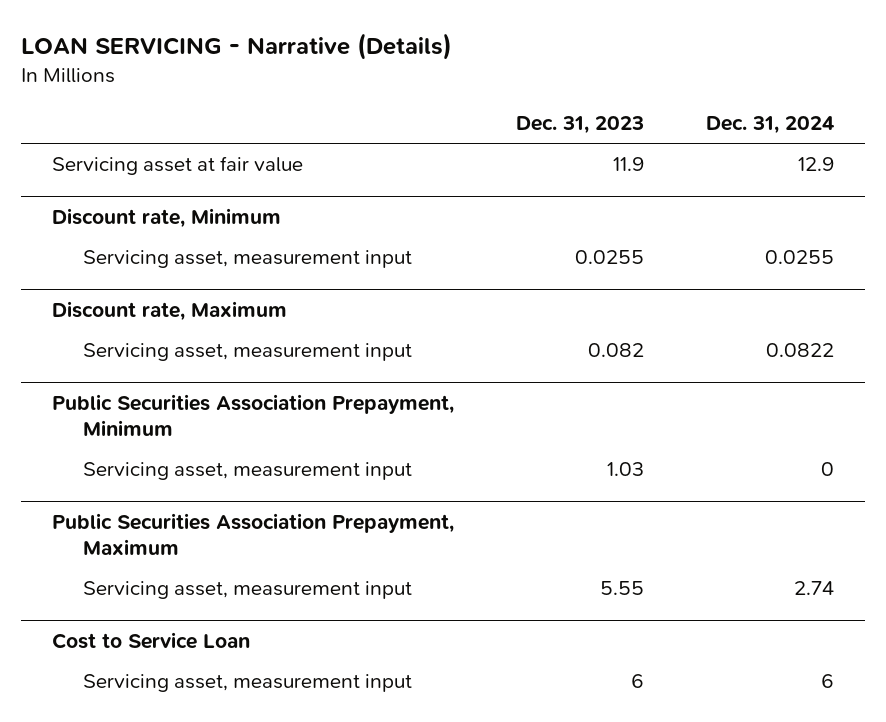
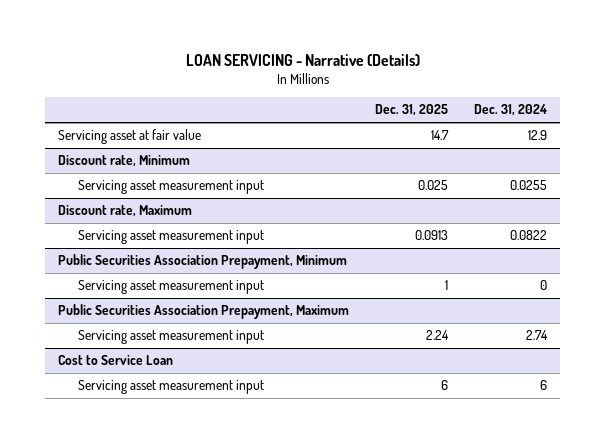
[516,116,645,135] Dec. 31, 2023 -> none
none -> [375,104,449,117] Dec. 31, 2025
[82,250,412,269] Servicing asset, measurement input -> [77,180,264,195] Servicing asset measurement input
[82,343,412,362] Servicing asset, measurement input -> [77,230,264,245] Servicing asset measurement input
[82,462,412,481] Servicing asset, measurement input -> [77,280,264,295] Servicing asset measurement input
[82,581,412,600] Servicing asset, measurement input -> [77,330,264,345] Servicing asset measurement input
[82,674,412,693] Servicing asset, measurement input -> [77,380,264,395] Servicing asset measurement input

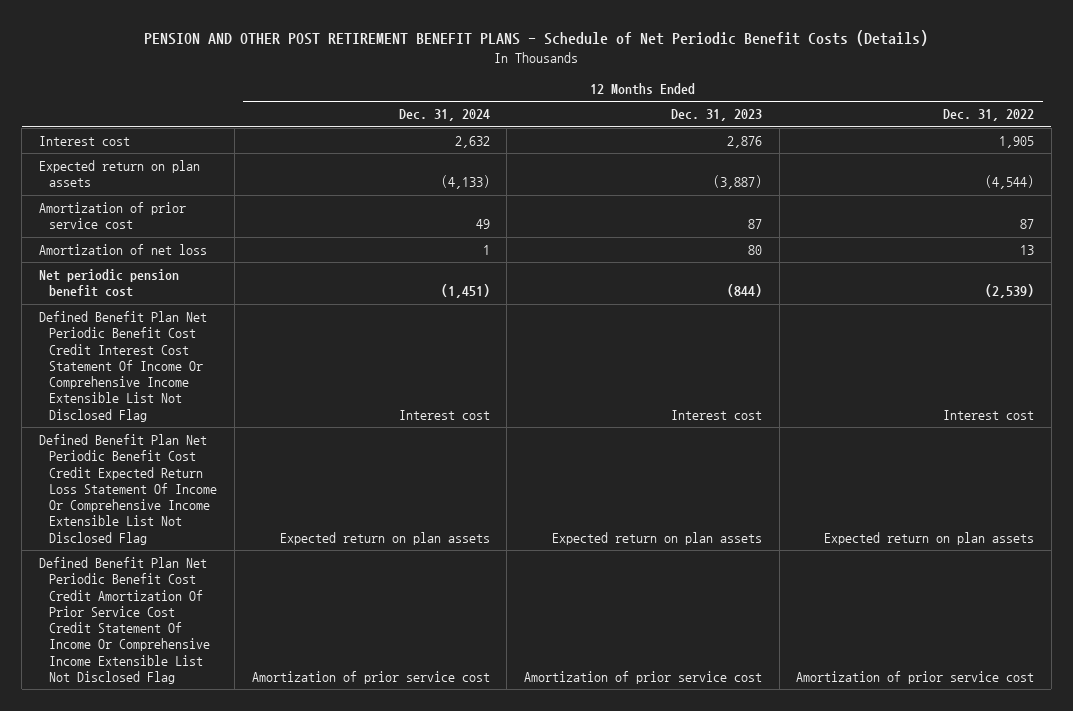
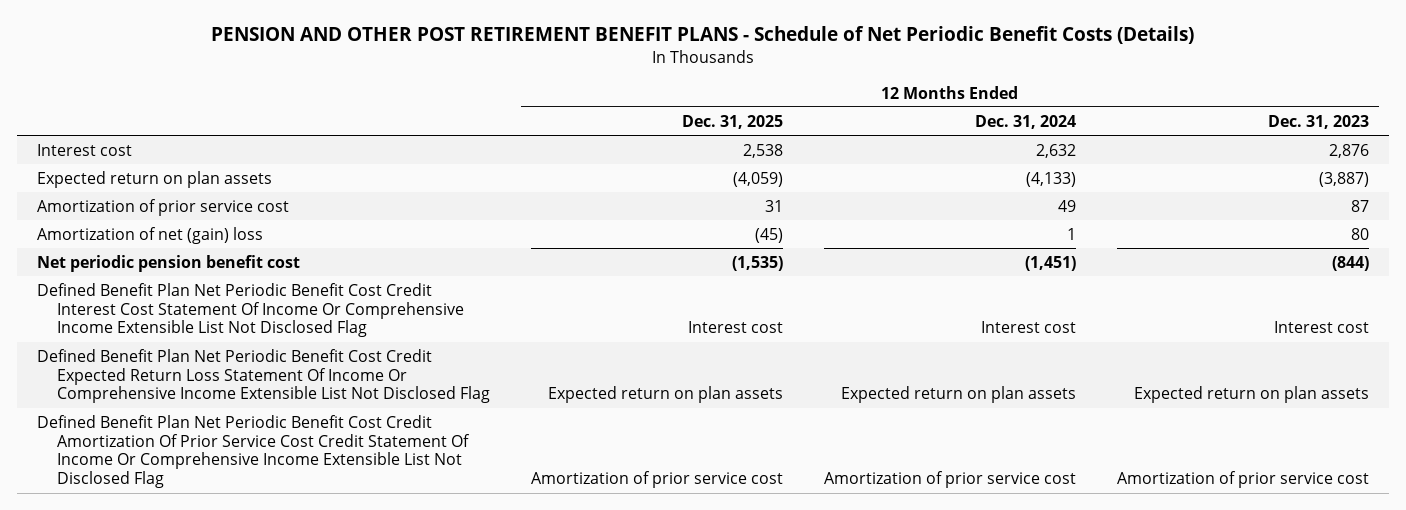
[943,109,1035,122] Dec. 31, 2022 -> none
none -> [682,114,784,129] Dec. 31, 2025
[38,244,207,256] Amortization of net loss -> [37,226,264,244] Amortization of net (gain) loss

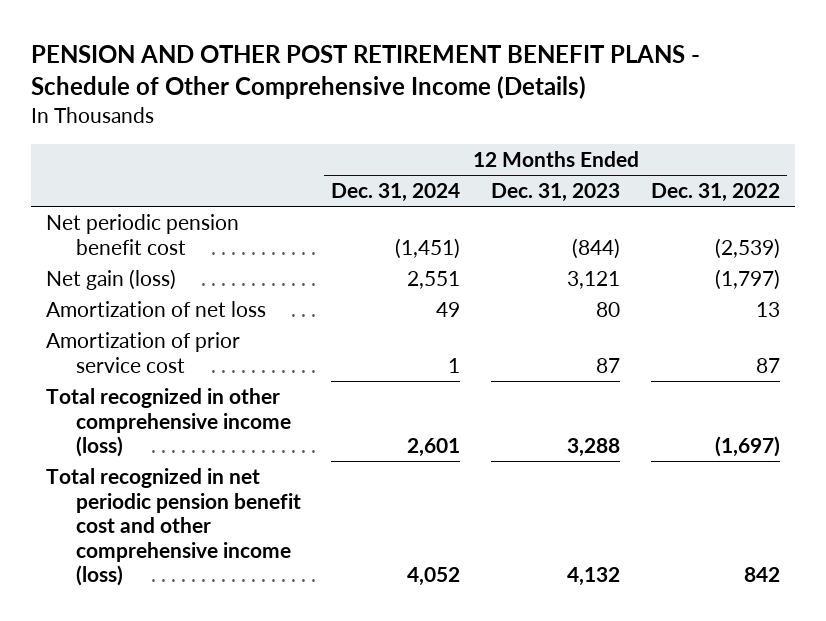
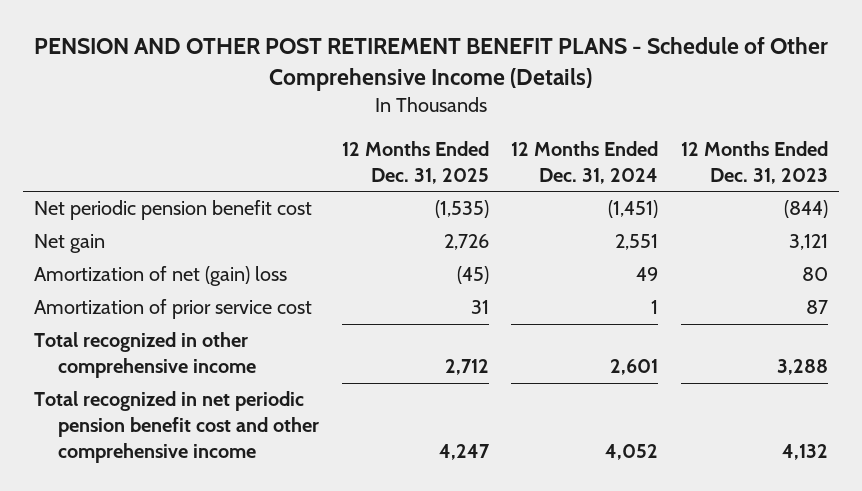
[650,183,780,203] Dec. 31, 2022 -> none
none -> [341,140,489,184] 12 Months Ended Dec. 31, 2025
[46,269,177,291] Net gain (loss) -> [33,234,105,254] Net gain
[46,301,267,318] Amortization of net loss -> [33,266,287,287] Amortization of net (gain) loss
[46,388,291,458] Total recognized in other comprehensive income (loss) -> [33,332,257,379] Total recognized in other comprehensive income
[46,468,301,587] Total recognized in net periodic pension benefit cost and other comprehensive income (loss) -> [33,391,320,464] Total recognized in net periodic pension benefit cost and other comprehensive income

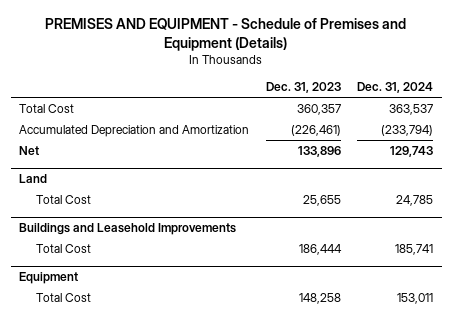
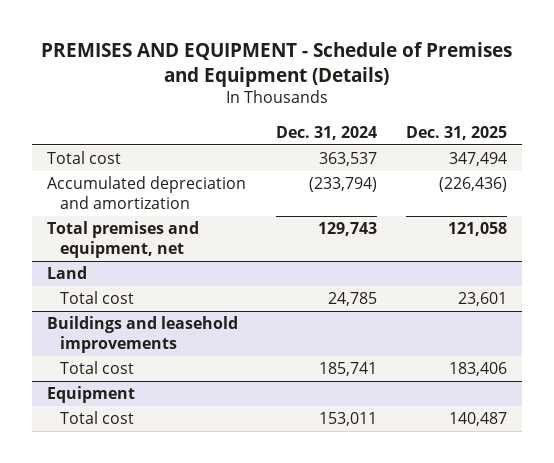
[265,82,341,94] Dec. 31, 2023 -> none
none -> [406,125,508,140] Dec. 31, 2025
[19,103,75,113] Total Cost -> [46,151,121,165] Total cost
[19,124,250,137] Accumulated Depreciation and Amortization -> [46,176,246,209] Accumulated depreciation and amortization
[19,145,40,155] Net -> [46,221,199,258] Total premises and equipment, net
[36,194,92,204] Total Cost -> [59,291,134,305] Total cost
[19,222,237,235] Buildings and Leasehold Improvements -> [46,316,238,353] Buildings and leasehold improvements
[36,243,92,253] Total Cost -> [59,361,134,375] Total cost
[36,292,92,302] Total Cost -> [59,411,134,425] Total cost

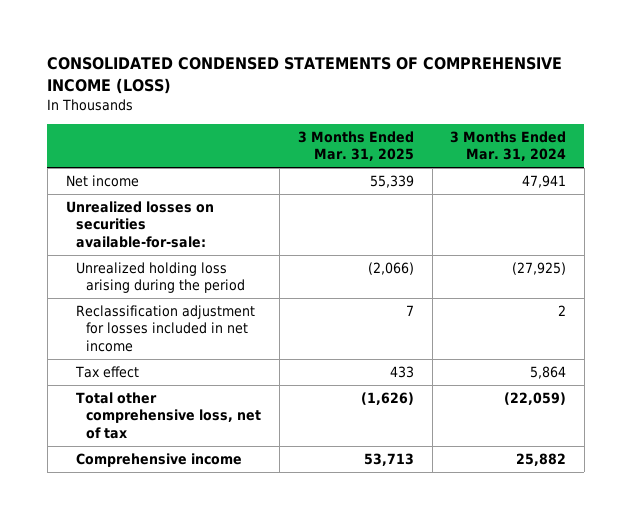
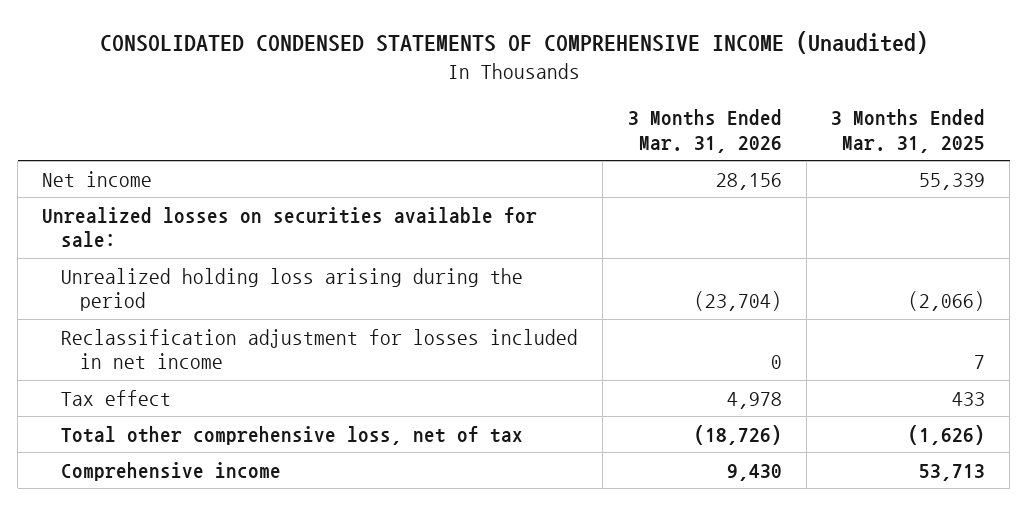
[47,57,563,94] CONSOLIDATED CONDENSED STATEMENTS OF COMPREHENSIVE INCOME (LOSS) -> [99,31,928,55] CONSOLIDATED CONDENSED STATEMENTS OF COMPREHENSIVE INCOME (Unaudited)
[450,130,567,162] 3 Months Ended Mar. 31, 2024 -> none
none -> [627,109,782,153] 3 Months Ended Mar. 31, 2026
[65,201,214,248] Unrealized losses on securities available-for-sale: -> [42,206,538,248] Unrealized losses on securities available for sale:

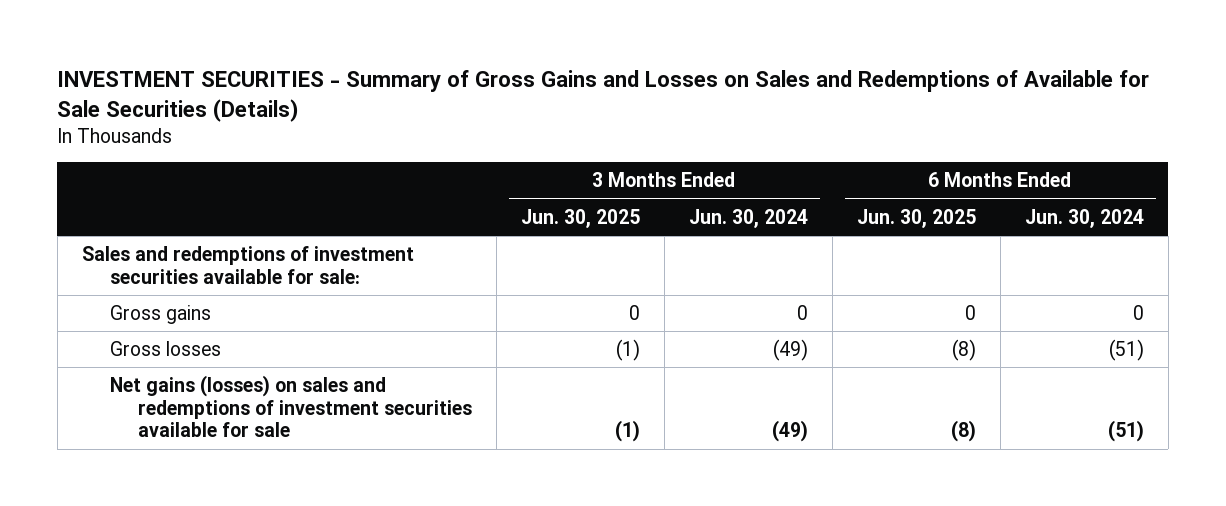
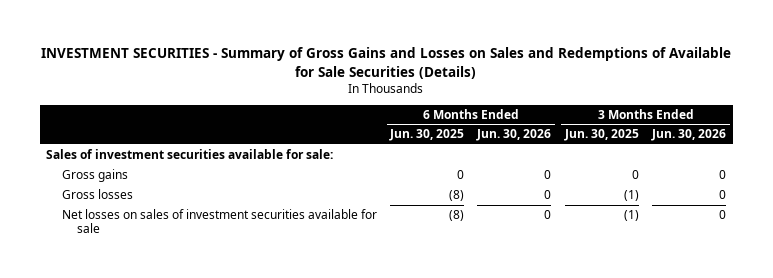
[688,208,808,228] Jun. 30, 2024 -> none
[1024,208,1144,228] Jun. 30, 2024 -> none
none -> [476,129,552,142] Jun. 30, 2026
none -> [651,129,727,142] Jun. 30, 2026
[81,246,414,284] Sales and redemptions of investment securities available for sale: -> [46,149,334,160] Sales of investment securities available for sale:
[109,375,472,438] Net gains (losses) on sales and redemptions of investment securities available for sale -> [61,209,377,233] Net losses on sales of investment securities available for sale

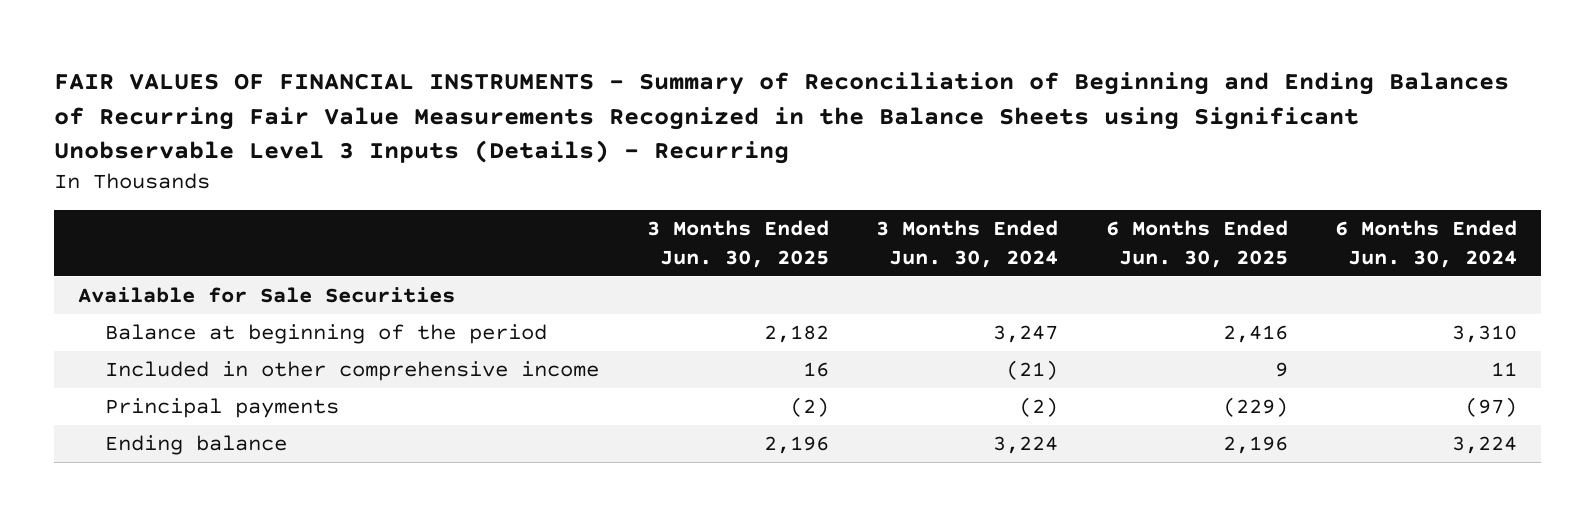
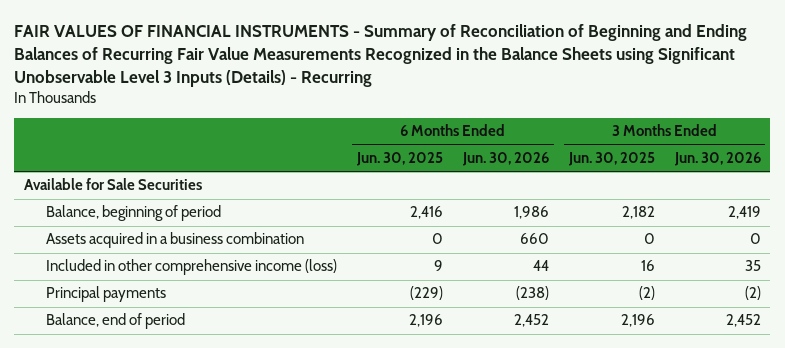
[876,220,1059,268] 3 Months Ended Jun. 30, 2024 -> none
[1335,220,1518,268] 6 Months Ended Jun. 30, 2024 -> none
none -> [461,151,549,166] Jun. 30, 2026
none -> [673,151,761,166] Jun. 30, 2026
[105,324,548,345] Balance at beginning of the period -> [46,205,222,222] Balance, beginning of period
none -> [46,232,305,249] Assets acquired in a business combination
[105,361,600,382] Included in other comprehensive income -> [46,259,338,276] Included in other comprehensive income (loss)
[105,435,288,456] Ending balance -> [46,313,186,330] Balance, end of period

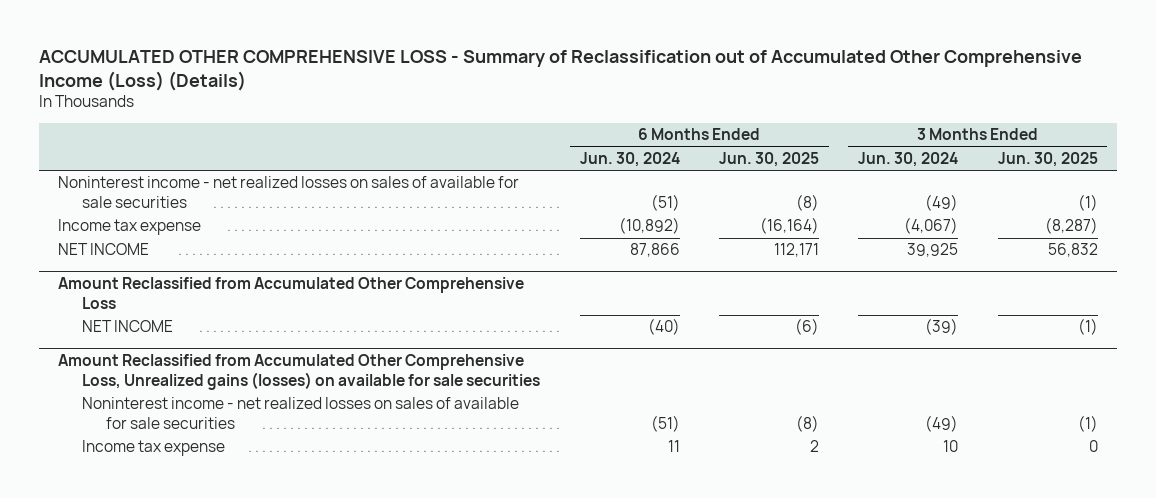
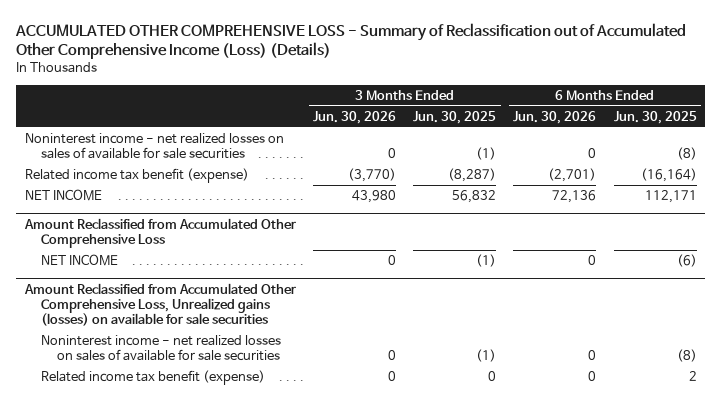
[579,151,680,167] Jun. 30, 2024 -> none
[858,151,959,167] Jun. 30, 2024 -> none
none -> [312,110,396,124] Jun. 30, 2026
none -> [513,110,597,124] Jun. 30, 2026
[58,219,202,236] Income tax expense -> [24,168,249,184] Related income tax benefit (expense)
[82,440,226,457] Income tax expense -> [40,370,265,386] Related income tax benefit (expense)

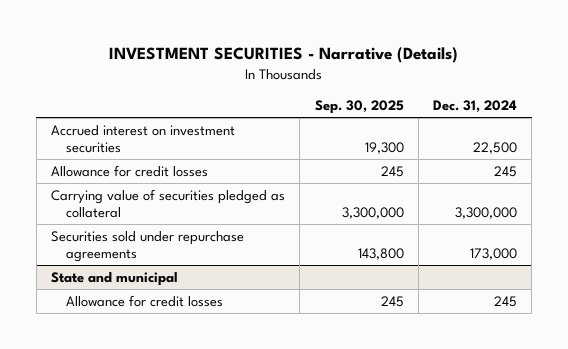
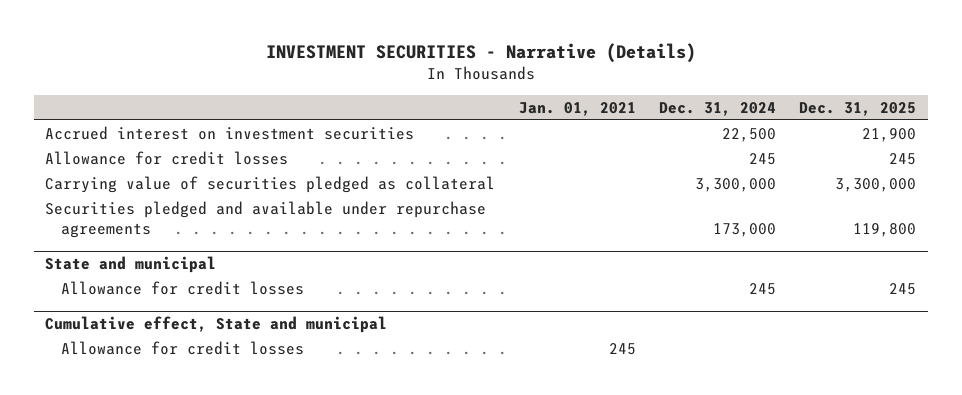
[314,100,404,115] Sep. 30, 2025 -> none
none -> [518,101,636,116] Jan. 01, 2021
none -> [799,101,917,116] Dec. 31, 2025
[51,230,245,263] Securities sold under repurchase agreements -> [45,201,487,239] Securities pledged and available under repurchase agreements
none -> [45,316,388,334] Cumulative effect, State and municipal
none -> [61,341,305,356] Allowance for credit losses

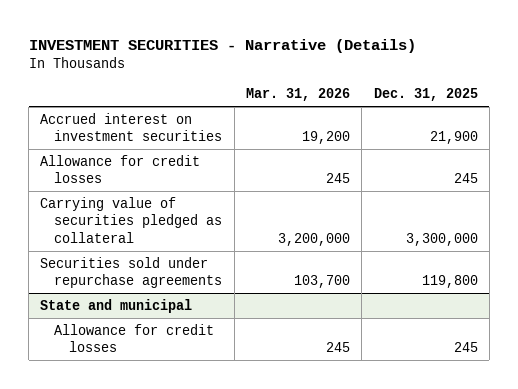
[518,101,636,116] Jan. 01, 2021 -> none
[658,101,776,116] Dec. 31, 2024 -> none
none -> [246,88,351,102] Mar. 31, 2026
[45,201,487,239] Securities pledged and available under repurchase agreements -> [40,256,223,289] Securities sold under repurchase agreements
[45,316,388,334] Cumulative effect, State and municipal -> none
[61,341,305,356] Allowance for credit losses -> none

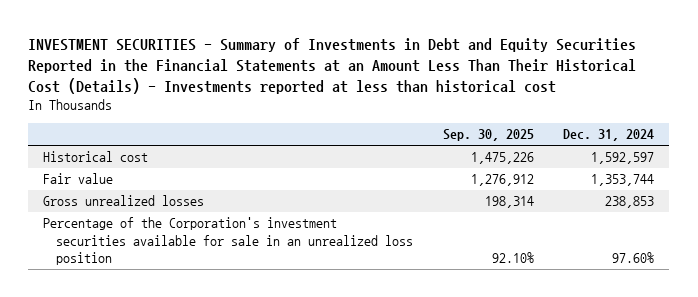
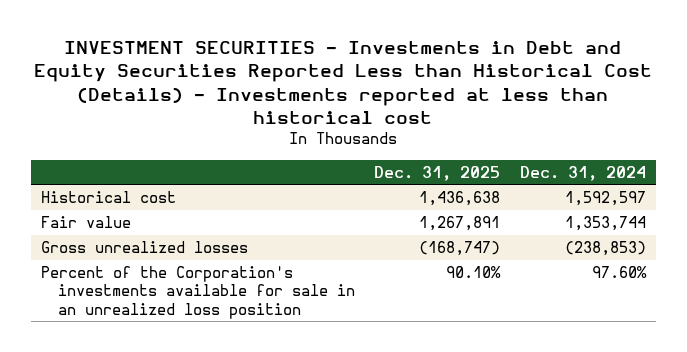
[28,38,637,95] INVESTMENT SECURITIES - Summary of Investments in Debt and Equity Securities Reported in the Financial Statements at an Amount Less Than Their Historical Cost (Details) - Investments reported at less than historical cost -> [34,41,653,125] INVESTMENT SECURITIES - Investments in Debt and Equity Securities Reported Less than Historical Cost (Details) - Investments reported at less than historical cost
[442,129,534,142] Sep. 30, 2025 -> none
none -> [374,165,501,181] Dec. 31, 2025
[605,196,655,209] 238,853 -> [565,241,647,257] (238,853)
[43,217,413,265] Percentage of the Corporation's investment securities available for sale in an unrealized loss position -> [40,266,355,319] Percent of the Corporation's investments available for sale in an unrealized loss position

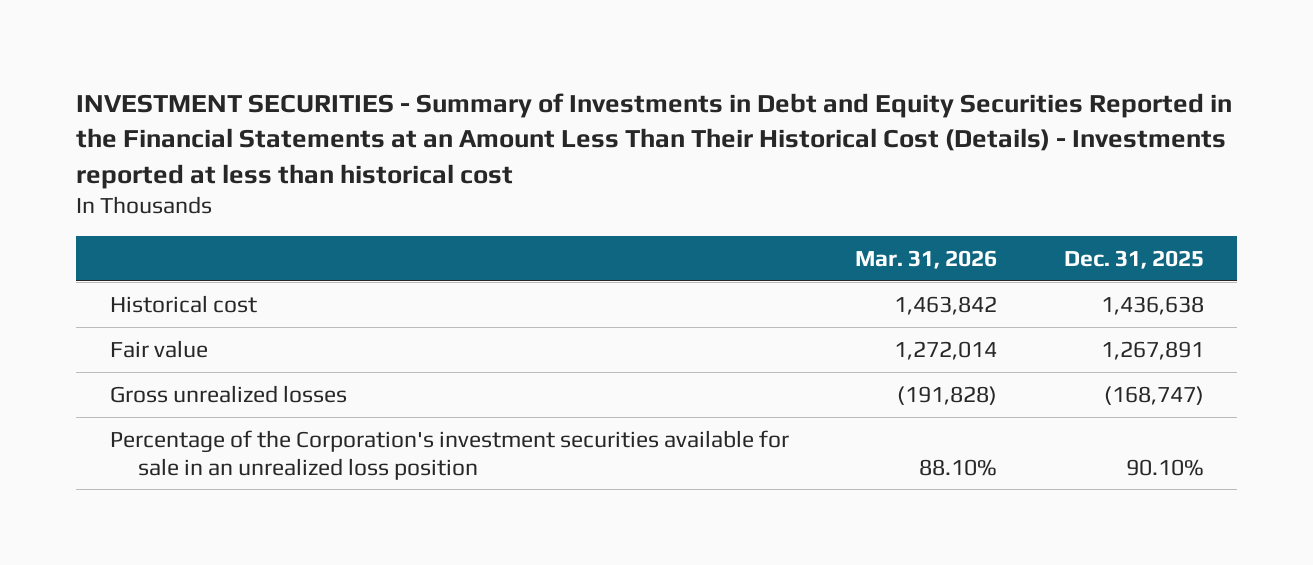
[34,41,653,125] INVESTMENT SECURITIES - Investments in Debt and Equity Securities Reported Less than Historical Cost (Details) - Investments reported at less than historical cost -> [76,92,1233,189] INVESTMENT SECURITIES - Summary of Investments in Debt and Equity Securities Reported in the Financial Statements at an Amount Less Than Their Historical Cost (Details) - Investments reported at less than historical cost
[520,165,647,181] Dec. 31, 2024 -> none
none -> [855,249,998,269] Mar. 31, 2026
[40,266,355,319] Percent of the Corporation's investments available for sale in an unrealized loss position -> [109,429,789,480] Percentage of the Corporation's investment securities available for sale in an unrealized loss position

